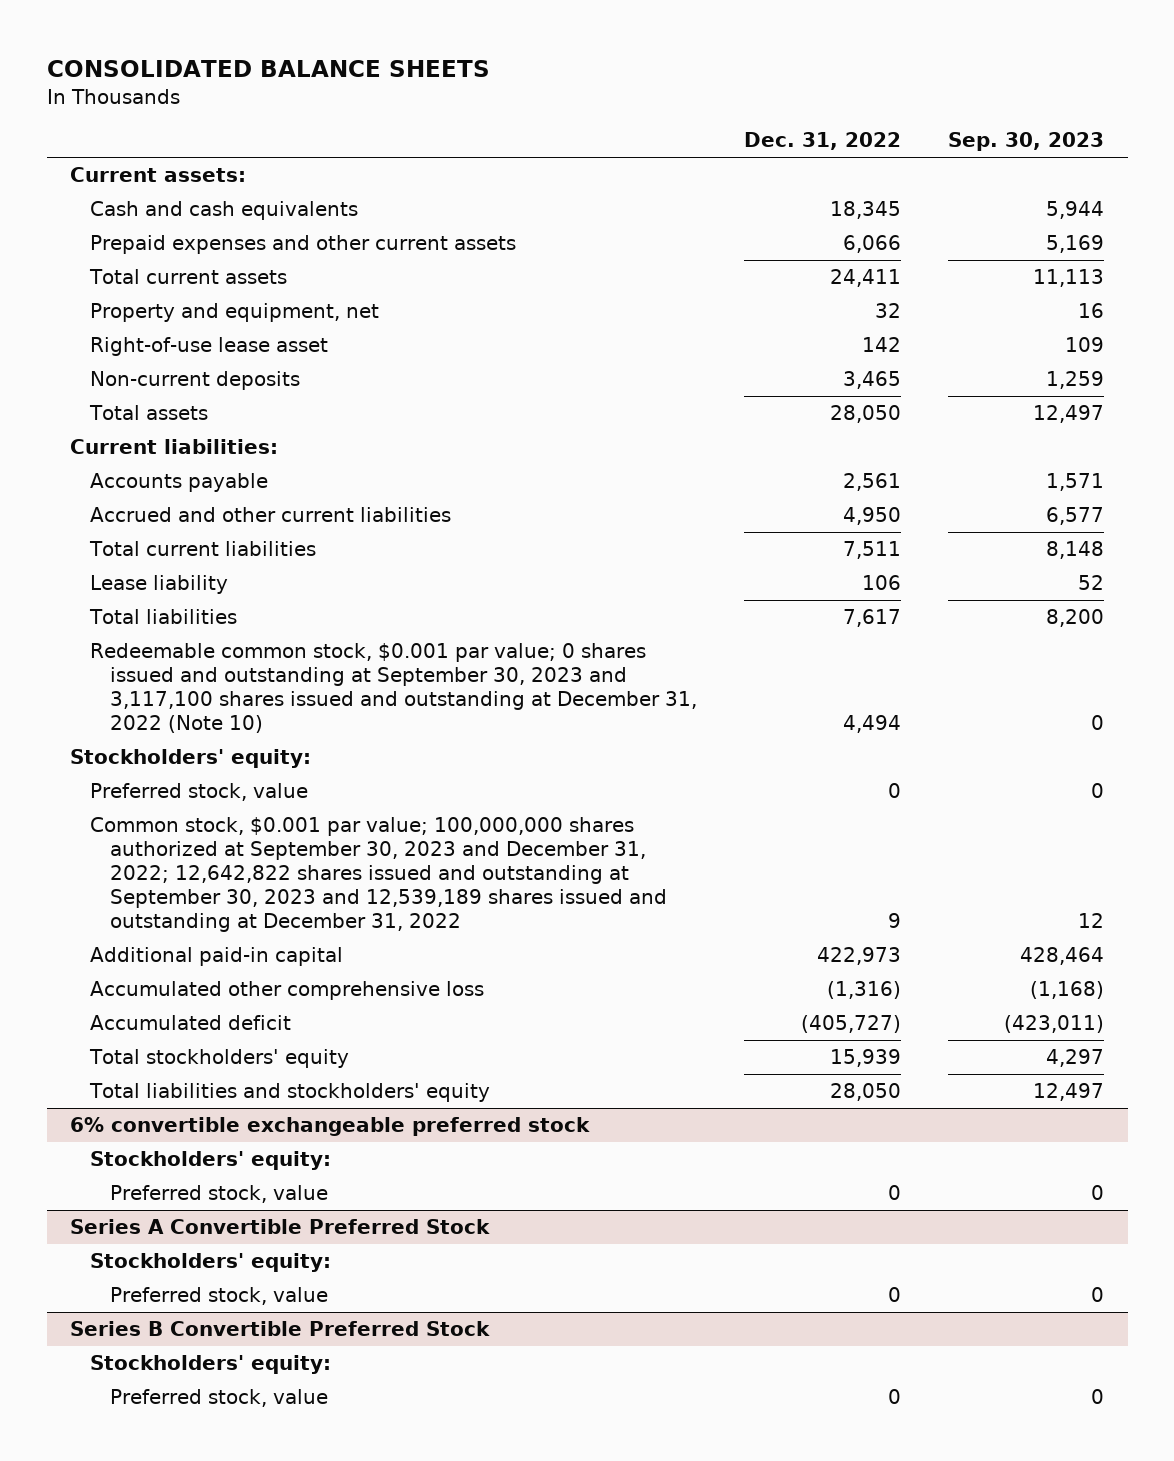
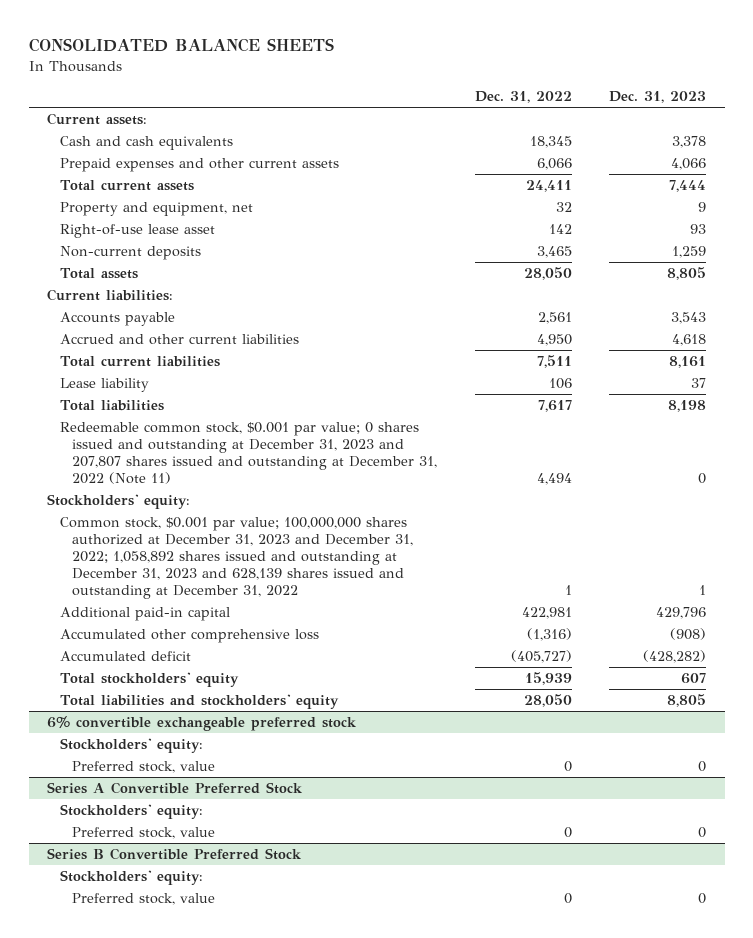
[948,132,1105,152] Sep. 30, 2023 -> none
none -> [609,91,707,104] Dec. 31, 2023
[90,643,698,734] Redeemable common stock, $0.001 par value; 0 shares issued and outstanding at September 30, 2023 and 3,117,100 shares issued and outstanding at December 31, 2022 (Note 10) -> [59,421,437,484] Redeemable common stock, $0.001 par value; 0 shares issued and outstanding at December 31, 2023 and 207,807 shares issued and outstanding at December 31, 2022 (Note 11)
[90,783,309,802] Preferred stock, value -> none
[90,817,668,933] Common stock, $0.001 par value; 100,000,000 shares authorized at September 30, 2023 and December 31, 2022; 12,642,822 shares issued and outstanding at September 30, 2023 and 12,539,189 shares issued and outstanding at December 31, 2022 -> [59,516,413,599] Common stock, $0.001 par value; 100,000,000 shares authorized at December 31, 2023 and December 31, 2022; 1,058,892 shares issued and outstanding at December 31, 2023 and 628,139 shares issued and outstanding at December 31, 2022
[888,913,902,929] 9 -> [564,584,572,595] 1
[817,947,902,966] 422,973 -> [521,606,572,619] 422,981

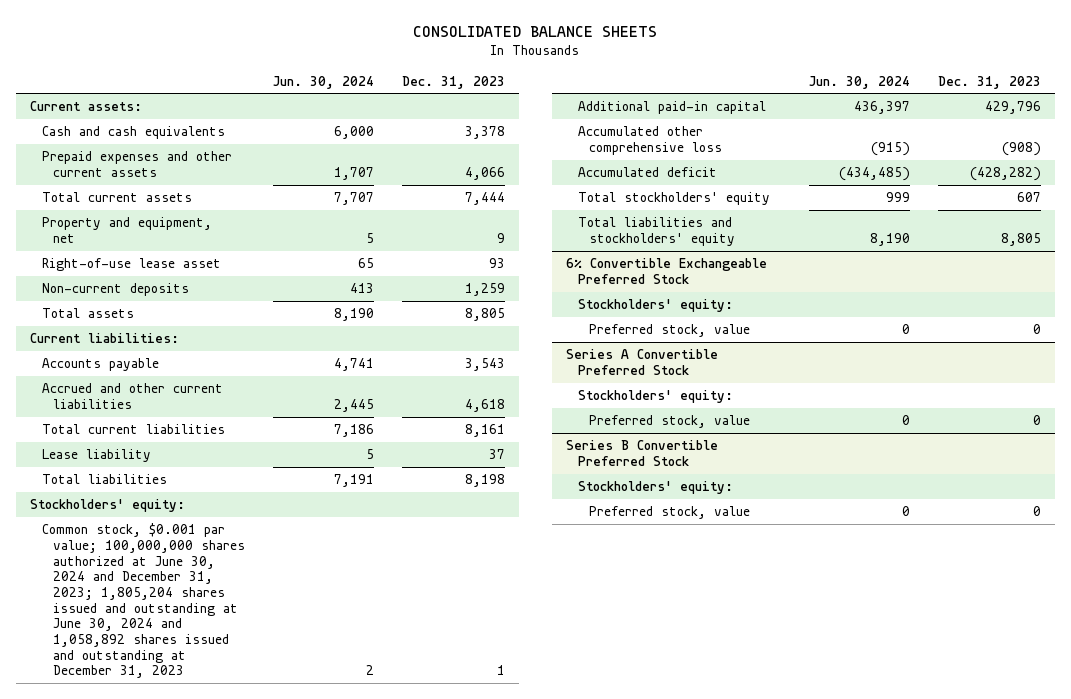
[474,91,572,104] Dec. 31, 2022 -> none
none -> [273,75,375,89] Jun. 30, 2024
[59,421,437,484] Redeemable common stock, $0.001 par value; 0 shares issued and outstanding at December 31, 2023 and 207,807 shares issued and outstanding at December 31, 2022 (Note 11) -> none
[59,516,413,599] Common stock, $0.001 par value; 100,000,000 shares authorized at December 31, 2023 and December 31, 2022; 1,058,892 shares issued and outstanding at December 31, 2023 and 628,139 shares issued and outstanding at December 31, 2022 -> [41,523,246,679] Common stock, $0.001 par value; 100,000,000 shares authorized at June 30, 2024 and December 31, 2023; 1,805,204 shares issued and outstanding at June 30, 2024 and 1,058,892 shares issued and outstanding at December 31, 2023
[47,715,358,731] 6% convertible exchangeable preferred stock -> [565,258,767,284] 6% Convertible Exchangeable Preferred Stock

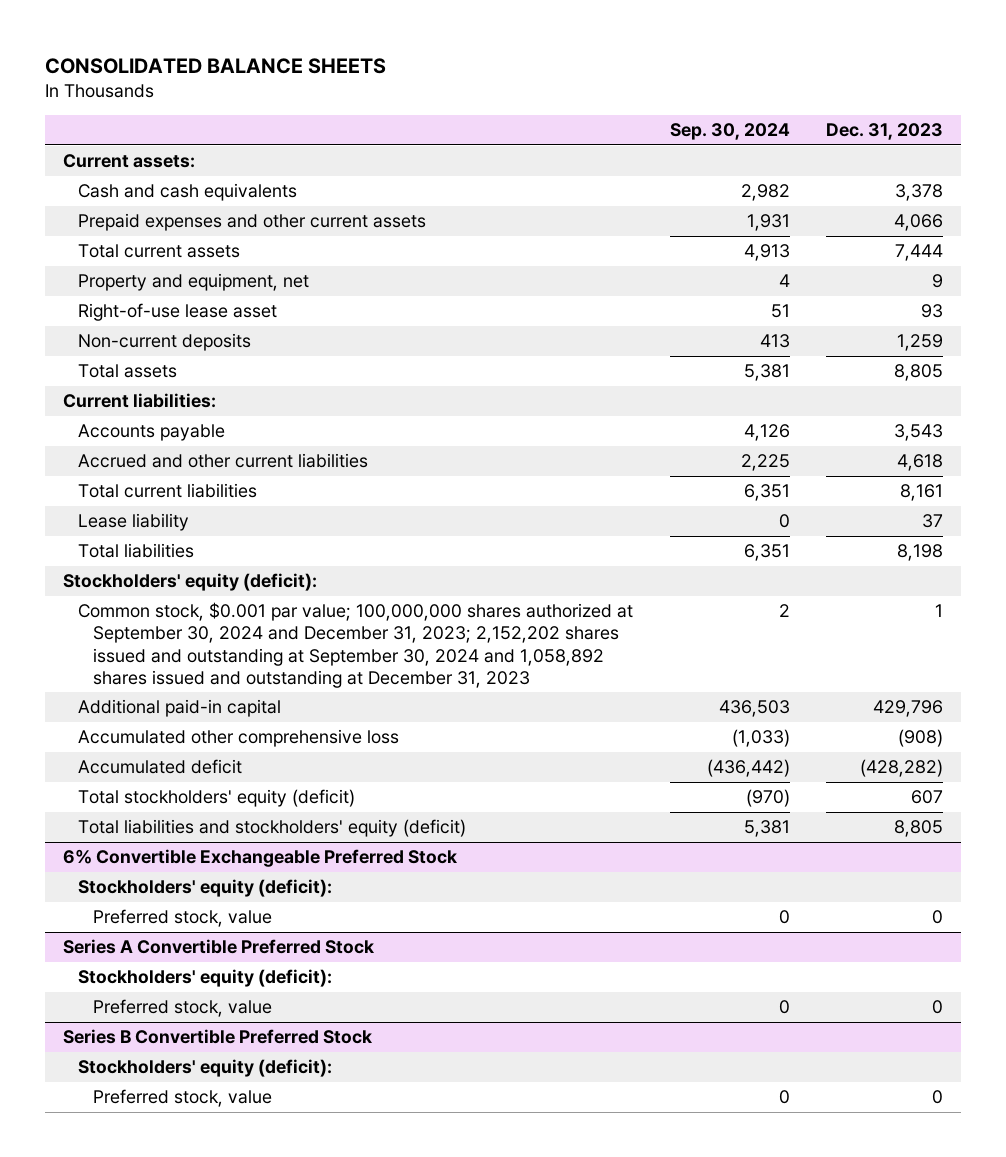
[273,75,375,89] Jun. 30, 2024 -> none
none -> [669,122,790,140] Sep. 30, 2024
[29,499,185,513] Stockholders' equity: -> [63,573,318,592] Stockholders' equity (deficit):
[41,523,246,679] Common stock, $0.001 par value; 100,000,000 shares authorized at June 30, 2024 and December 31, 2023; 1,805,204 shares issued and outstanding at June 30, 2024 and 1,058,892 shares issued and outstanding at December 31, 2023 -> [78,602,634,688] Common stock, $0.001 par value; 100,000,000 shares authorized at September 30, 2024 and December 31, 2023; 2,152,202 shares issued and outstanding at September 30, 2024 and 1,058,892 shares issued and outstanding at December 31, 2023
[577,192,770,206] Total stockholders' equity -> [78,789,356,808] Total stockholders' equity (deficit)
[577,217,736,246] Total liabilities and stockholders' equity -> [78,819,467,838] Total liabilities and stockholders' equity (deficit)
[577,299,733,313] Stockholders' equity: -> [78,879,333,898] Stockholders' equity (deficit):
[577,390,733,404] Stockholders' equity: -> [78,969,333,988] Stockholders' equity (deficit):
[577,481,733,495] Stockholders' equity: -> [78,1059,333,1078] Stockholders' equity (deficit):

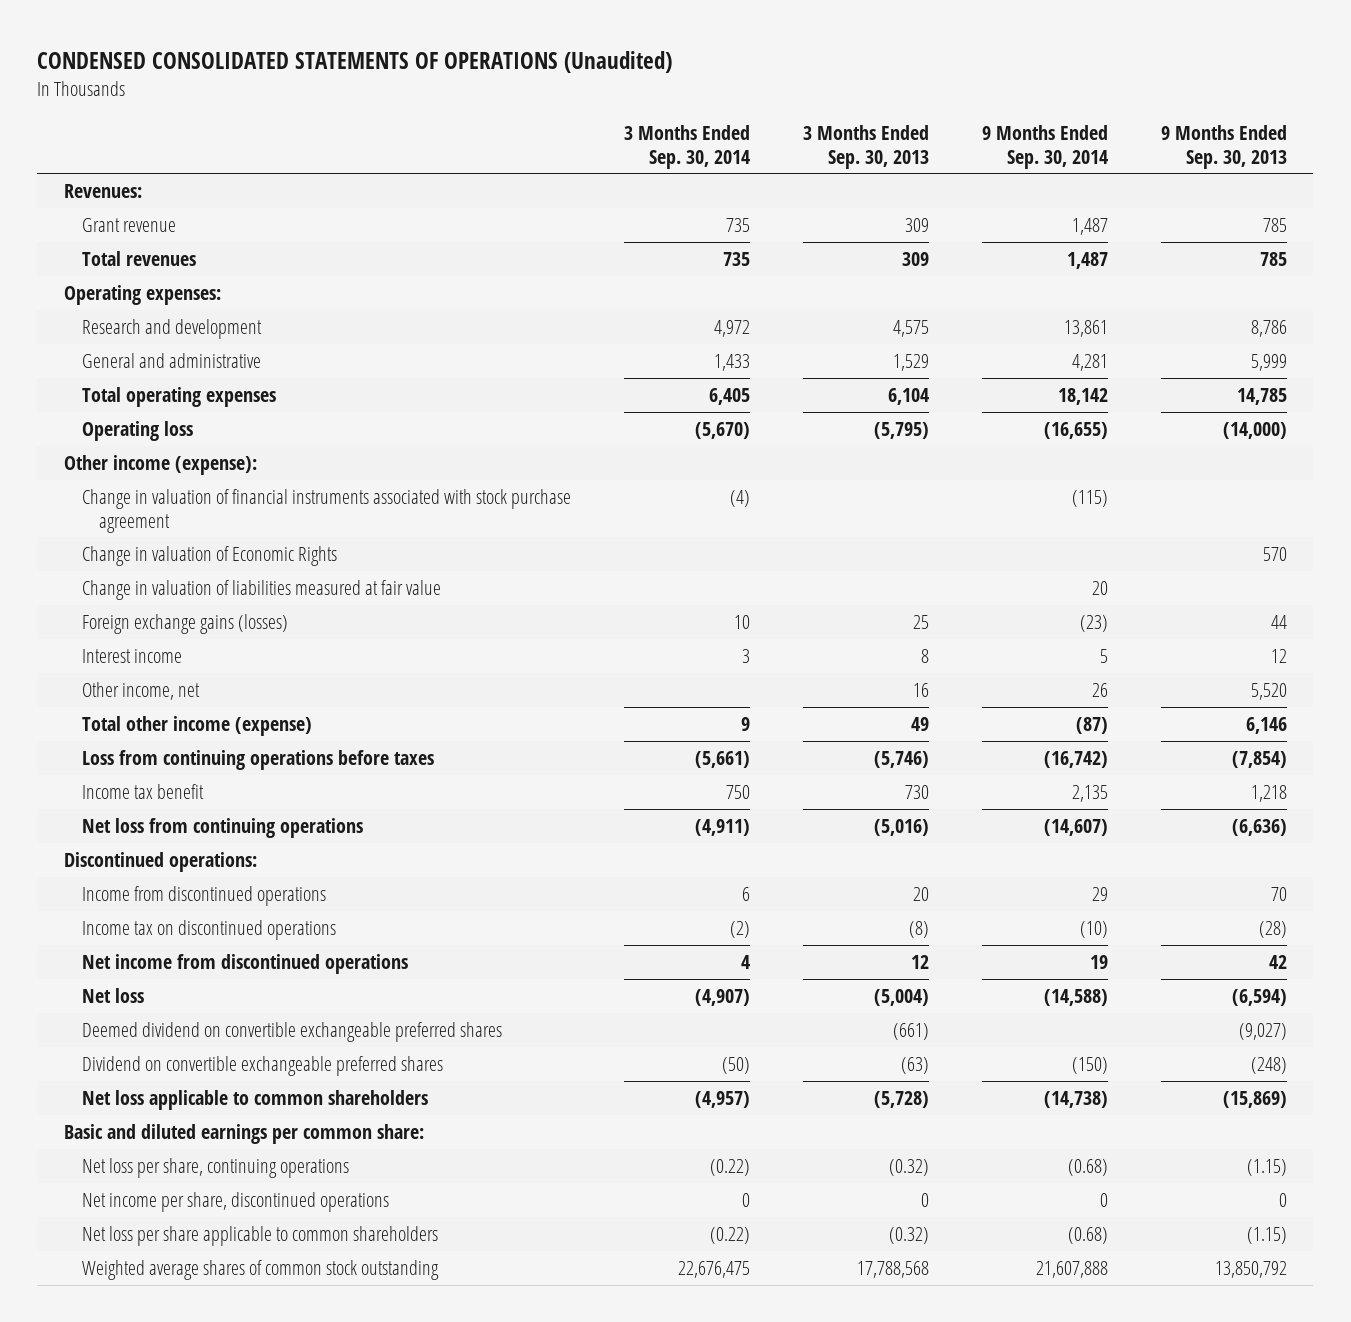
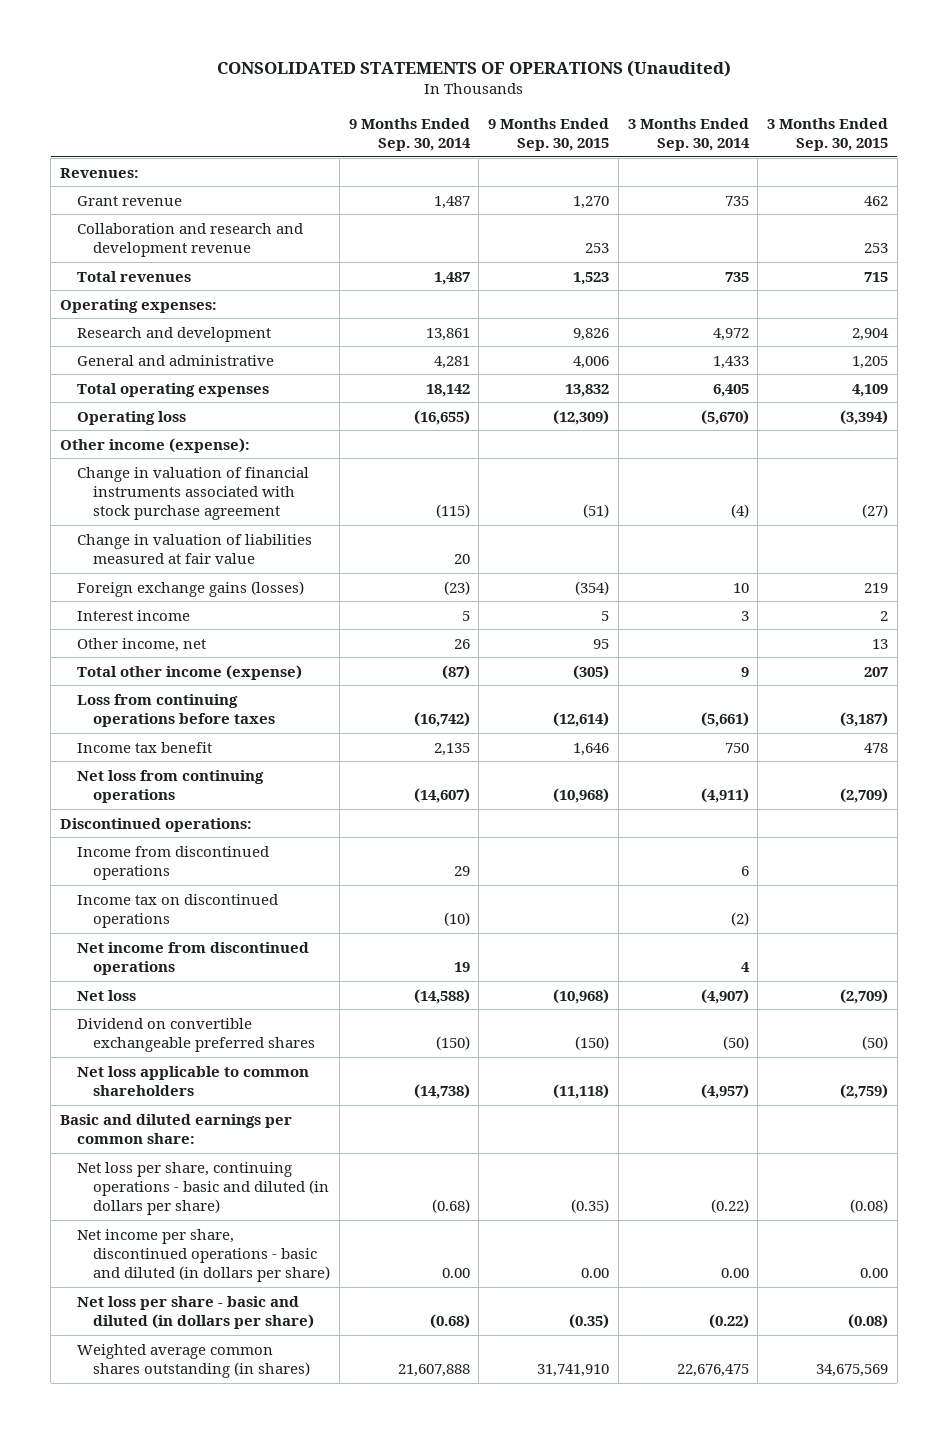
[37,50,673,73] CONDENSED CONSOLIDATED STATEMENTS OF OPERATIONS (Unaudited) -> [217,59,732,77] CONSOLIDATED STATEMENTS OF OPERATIONS (Unaudited)
[802,125,929,169] 3 Months Ended Sep. 30, 2013 -> none
[1160,125,1287,169] 9 Months Ended Sep. 30, 2013 -> none
none -> [488,117,610,151] 9 Months Ended Sep. 30, 2015
none -> [767,117,889,151] 3 Months Ended Sep. 30, 2015
none -> [76,222,303,257] Collaboration and research and development revenue
[81,546,337,567] Change in valuation of Economic Rights -> none
[81,1022,502,1043] Deemed dividend on convertible exchangeable preferred shares -> none
[81,1158,349,1179] Net loss per share, continuing operations -> [76,1161,330,1216] Net loss per share, continuing operations - basic and diluted (in dollars per share)
[81,1192,389,1213] Net income per share, discontinued operations -> [76,1228,331,1283] Net income per share, discontinued operations - basic and diluted (in dollars per share)
[741,1193,750,1208] 0 -> [720,1268,749,1279] 0.00
[1099,1193,1108,1208] 0 -> [441,1268,470,1279] 0.00
[81,1226,438,1247] Net loss per share applicable to common shareholders -> [76,1295,315,1329] Net loss per share - basic and diluted (in dollars per share)
[81,1260,439,1281] Weighted average shares of common stock outstanding -> [76,1343,311,1378] Weighted average common shares outstanding (in shares)

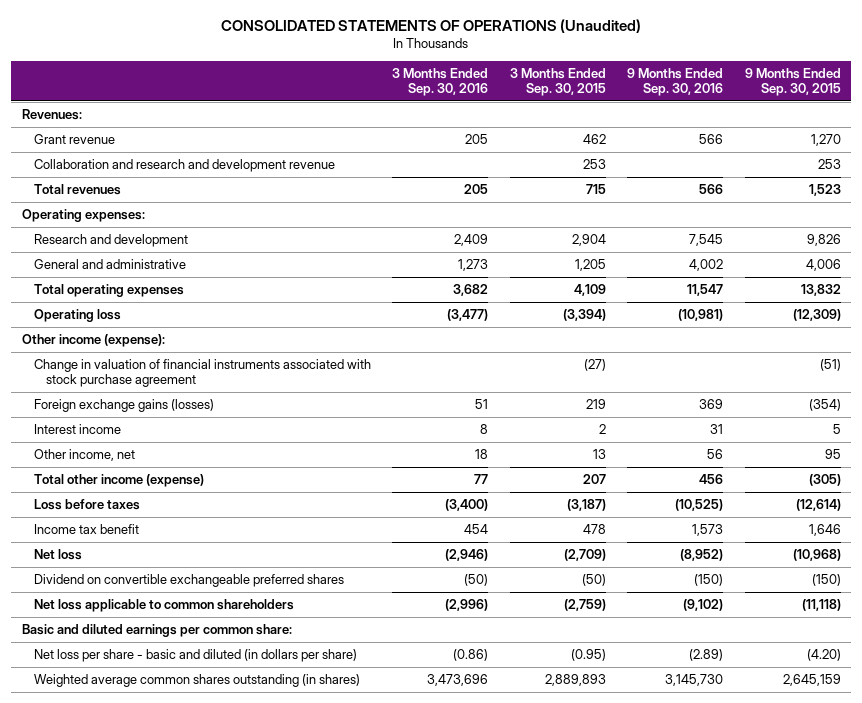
[348,117,471,151] 9 Months Ended Sep. 30, 2014 -> none
[627,117,750,151] 3 Months Ended Sep. 30, 2014 -> none
none -> [392,67,489,97] 3 Months Ended Sep. 30, 2016
none -> [627,67,724,97] 9 Months Ended Sep. 30, 2016
[76,533,312,564] Change in valuation of liabilities measured at fair value -> none
[76,693,276,727] Loss from continuing operations before taxes -> [34,498,141,510] Loss before taxes
[76,769,264,803] Net loss from continuing operations -> none
[60,817,253,832] Discontinued operations: -> none
[76,845,269,880] Income from discontinued operations -> none
[76,893,278,928] Income tax on discontinued operations -> none
[76,941,309,975] Net income from discontinued operations -> none
[76,1161,330,1216] Net loss per share, continuing operations - basic and diluted (in dollars per share) -> none
[76,1228,331,1283] Net income per share, discontinued operations - basic and diluted (in dollars per share) -> none
[569,1313,610,1329] (0.35) -> [806,648,841,661] (4.20)
[848,1313,889,1329] (0.08) -> [570,648,606,661] (0.95)
[537,1363,610,1377] 31,741,910 -> [782,673,841,686] 2,645,159
[816,1363,889,1377] 34,675,569 -> [544,673,606,686] 2,889,893

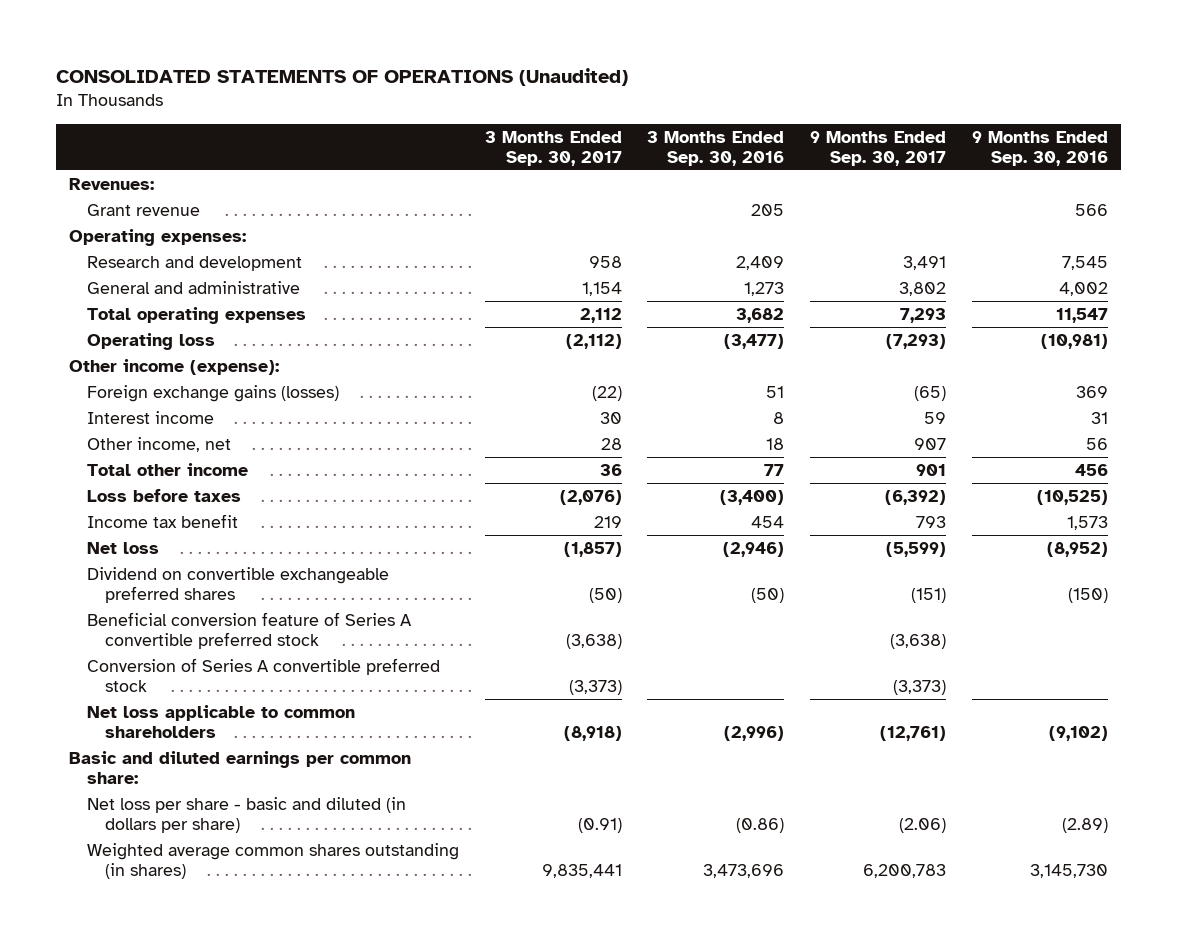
[509,67,606,97] 3 Months Ended Sep. 30, 2015 -> none
[744,67,841,97] 9 Months Ended Sep. 30, 2015 -> none
none -> [484,130,622,166] 3 Months Ended Sep. 30, 2017
none -> [810,130,947,166] 9 Months Ended Sep. 30, 2017
[34,158,336,172] Collaboration and research and development revenue -> none
[34,183,122,195] Total revenues -> none
[34,358,372,388] Change in valuation of financial instruments associated with stock purchase agreement -> none
[34,473,205,487] Total other income (expense) -> [86,462,248,476] Total other income
none -> [86,611,412,649] Beneficial conversion feature of Series A convertible preferred stock
none -> [86,657,440,692] Conversion of Series A convertible preferred stock

